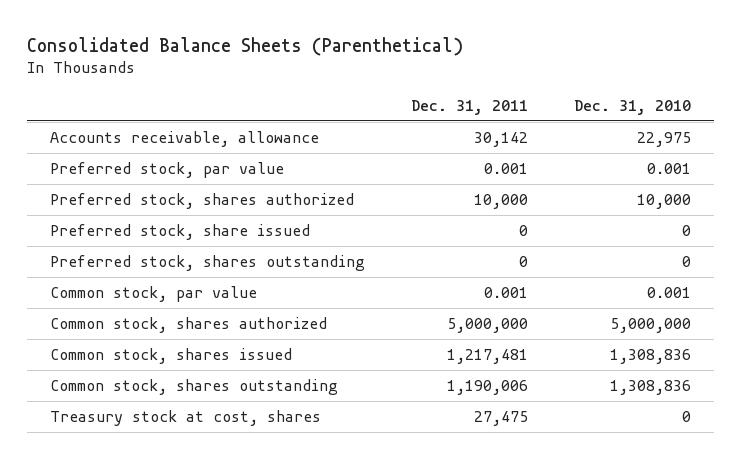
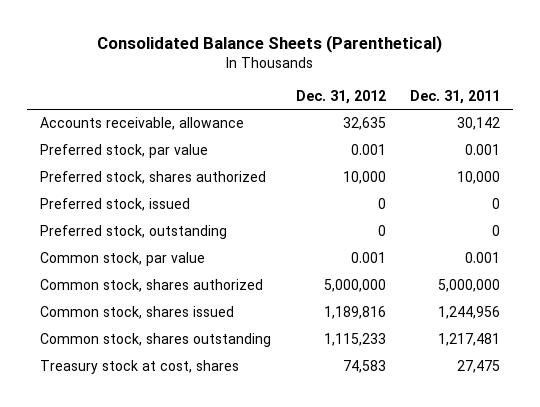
[573,99,691,115] Dec. 31, 2010 -> none
none -> [295,90,386,105] Dec. 31, 2012
[49,224,310,241] Preferred stock, share issued -> [39,198,190,212] Preferred stock, issued
[49,255,365,272] Preferred stock, shares outstanding -> [39,225,227,240] Preferred stock, outstanding
[446,349,528,365] 1,217,481 -> [438,306,501,320] 1,244,956
[446,380,528,396] 1,190,006 -> [438,333,501,347] 1,217,481

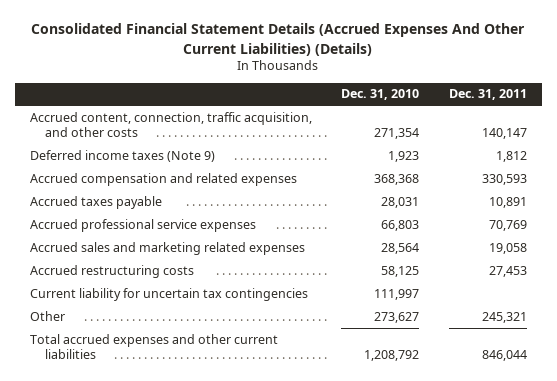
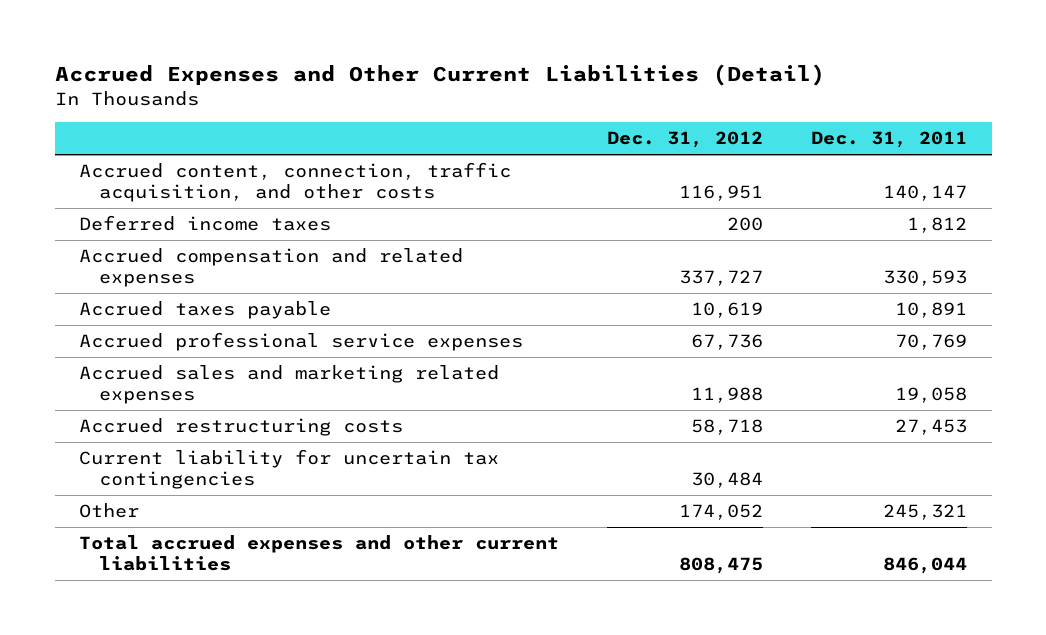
[31,23,526,56] Consolidated Financial Statement Details (Accrued Expenses And Other Current Liabilities) (Details) -> [54,64,825,87] Accrued Expenses and Other Current Liabilities (Detail)
[341,89,420,101] Dec. 31, 2010 -> none
none -> [607,131,764,149] Dec. 31, 2012
[29,149,215,162] Deferred income taxes (Note 9) -> [78,215,331,232] Deferred income taxes

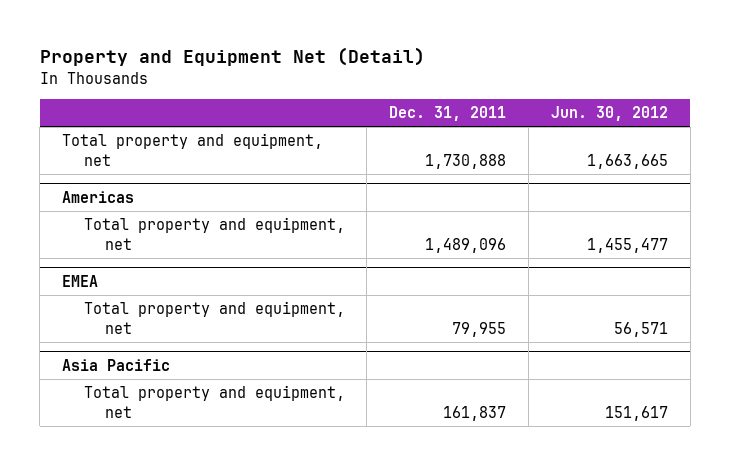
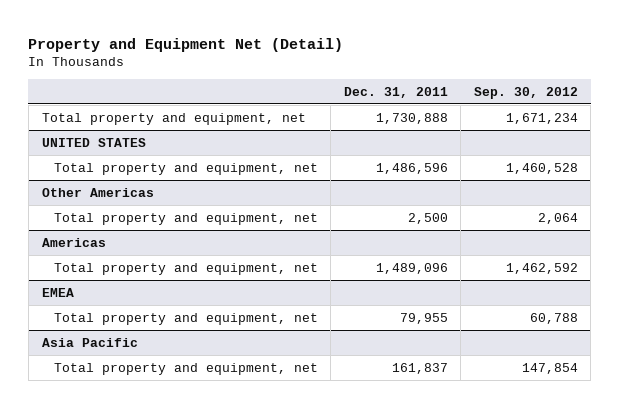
[550,106,668,122] Jun. 30, 2012 -> none
none -> [473,86,578,99] Sep. 30, 2012
none -> [41,137,146,147] UNITED STATES
none -> [53,162,318,175] Total property and equipment, net
none -> [41,187,154,197] Other Americas
none -> [53,212,318,225] Total property and equipment, net

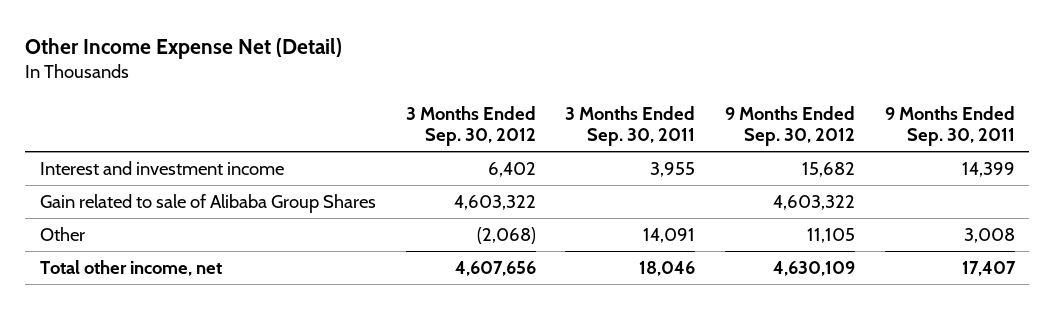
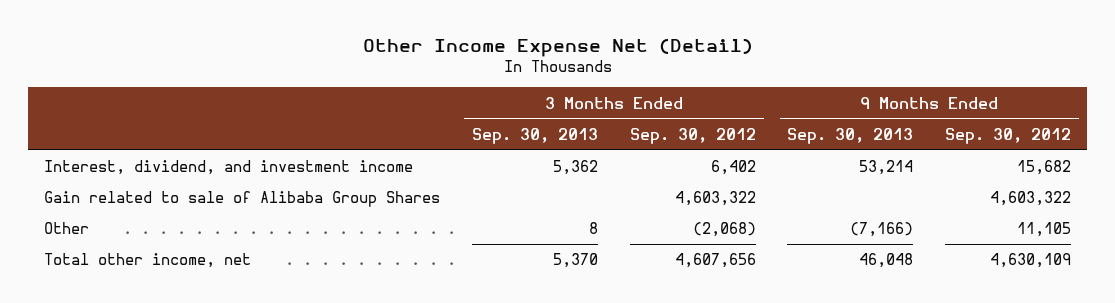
[565,105,696,147] 3 Months Ended Sep. 30, 2011 -> none
[884,105,1015,147] 9 Months Ended Sep. 30, 2011 -> none
none -> [471,127,598,144] Sep. 30, 2013
none -> [787,127,914,144] Sep. 30, 2013
[40,160,285,175] Interest and investment income -> [44,160,414,176] Interest, dividend, and investment income

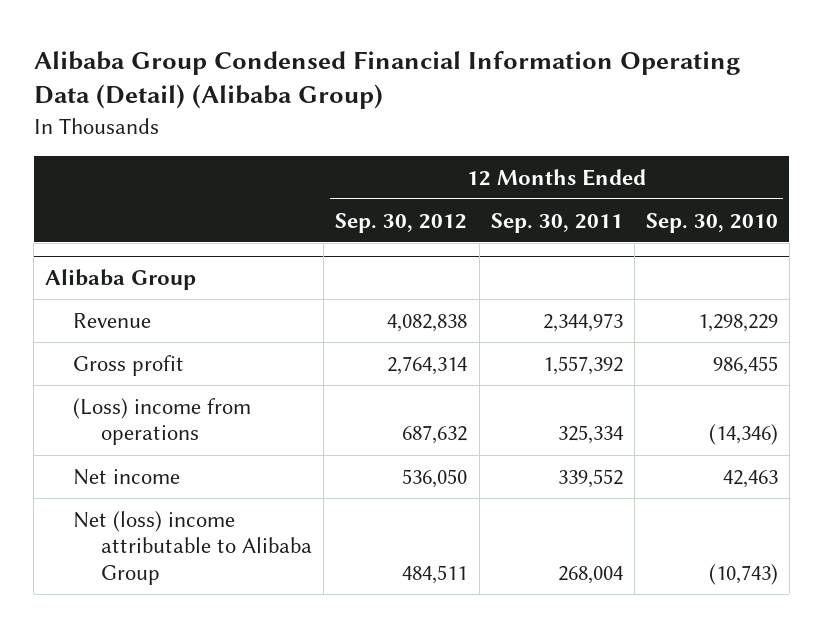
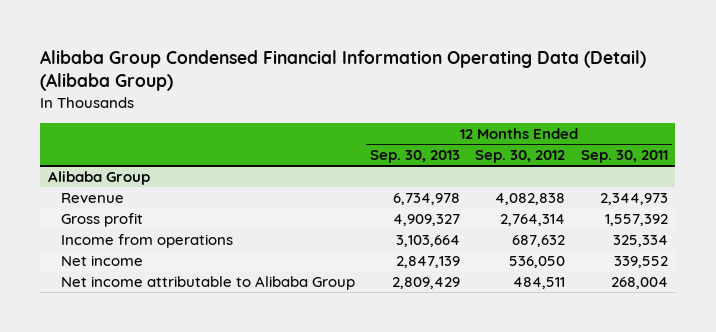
[645,212,778,233] Sep. 30, 2010 -> none
none -> [369,150,460,164] Sep. 30, 2013
[73,397,252,446] (Loss) income from operations -> [60,233,233,248] Income from operations
[73,510,313,586] Net (loss) income attributable to Alibaba Group -> [60,275,355,290] Net income attributable to Alibaba Group

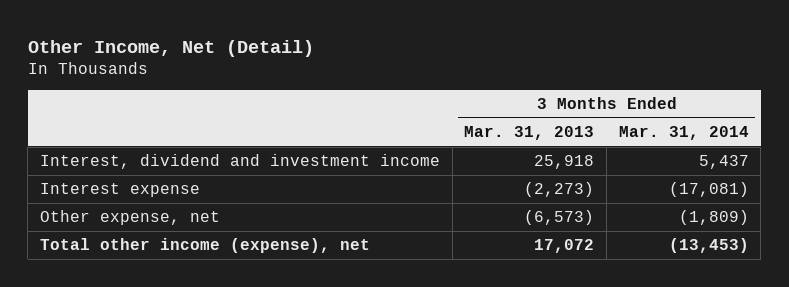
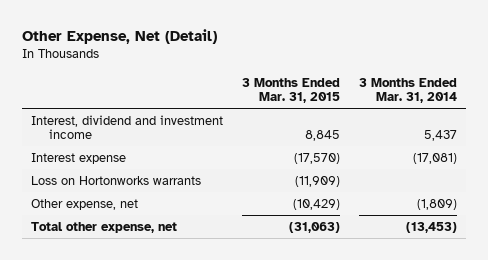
[27,39,314,57] Other Income, Net (Detail) -> [21,29,217,45] Other Expense, Net (Detail)
[464,125,595,140] Mar. 31, 2013 -> none
none -> [242,77,341,104] 3 Months Ended Mar. 31, 2015
none -> [31,175,202,185] Loss on Hortonworks warrants
[40,238,371,254] Total other income (expense), net -> [31,221,178,233] Total other expense, net

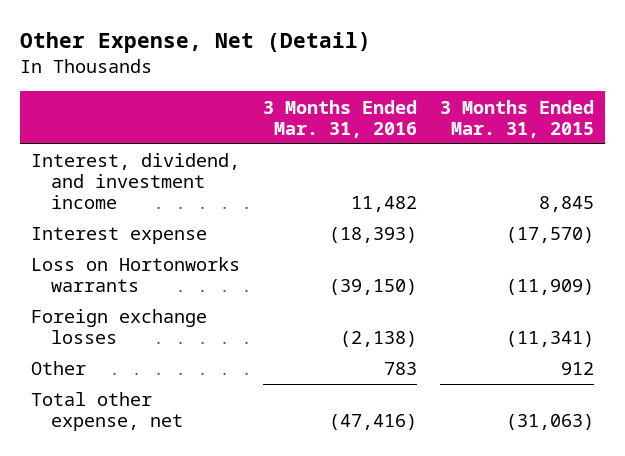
[358,77,457,104] 3 Months Ended Mar. 31, 2014 -> none
none -> [263,99,418,138] 3 Months Ended Mar. 31, 2016
[31,114,224,140] Interest, dividend and investment income -> [31,153,241,210] Interest, dividend, and investment income
none -> [31,309,208,345] Foreign exchange losses
[31,198,139,210] Other expense, net -> [31,361,87,376] Other
[293,198,341,210] (10,429) -> [561,362,595,376] 912

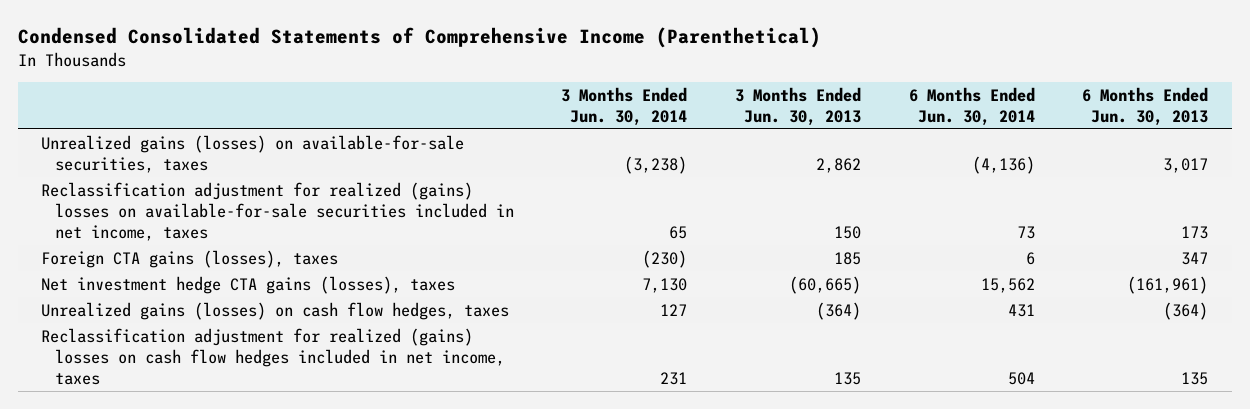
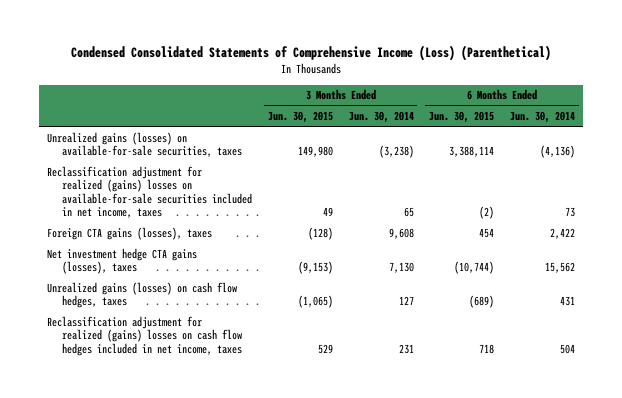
[17,27,821,49] Condensed Consolidated Statements of Comprehensive Income (Parenthetical) -> [71,45,552,62] Condensed Consolidated Statements of Comprehensive Income (Loss) (Parenthetical)
[735,86,862,126] 3 Months Ended Jun. 30, 2013 -> none
[1082,86,1209,126] 6 Months Ended Jun. 30, 2013 -> none
none -> [267,111,333,124] Jun. 30, 2015
none -> [429,111,495,124] Jun. 30, 2015
[642,249,688,268] (230) -> [388,227,414,239] 9,608
[1025,251,1035,265] 6 -> [550,227,576,239] 2,422

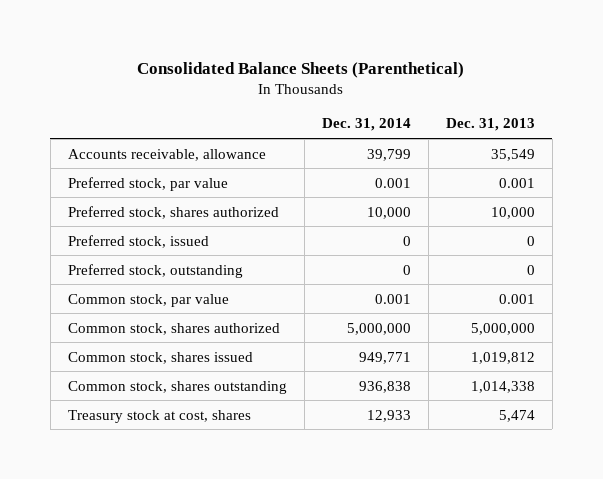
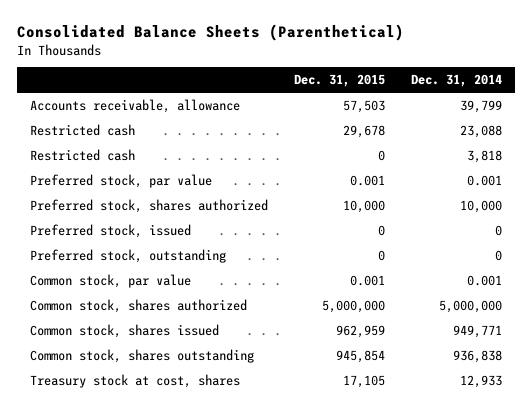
[445,118,535,132] Dec. 31, 2013 -> none
none -> [293,74,385,88] Dec. 31, 2015
none -> [30,123,136,136] Restricted cash
none -> [30,148,136,161] Restricted cash

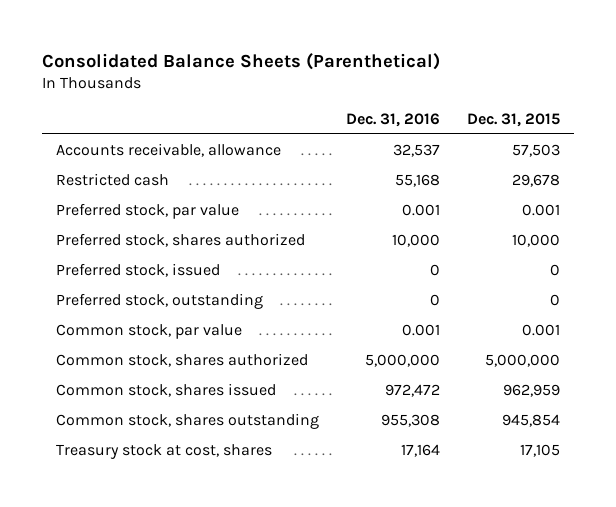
[410,74,502,88] Dec. 31, 2014 -> none
none -> [346,113,441,128] Dec. 31, 2016
[30,148,136,161] Restricted cash -> none

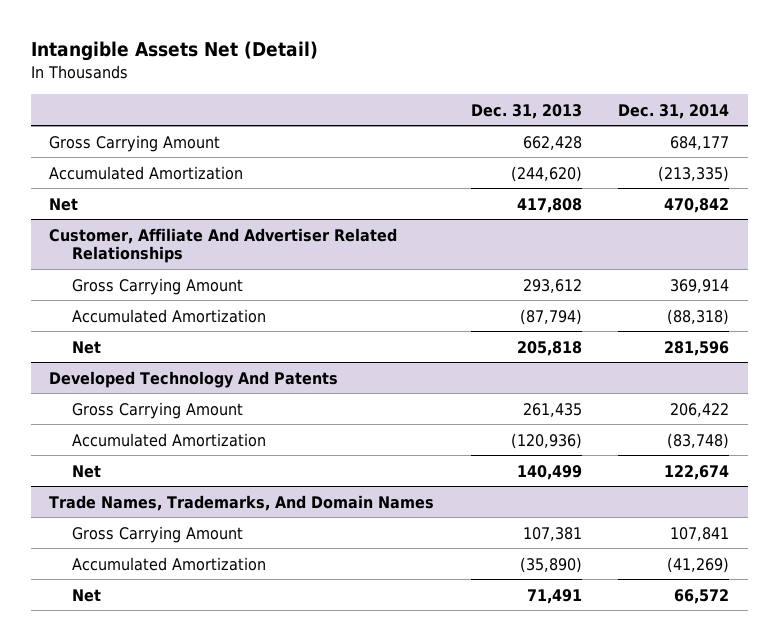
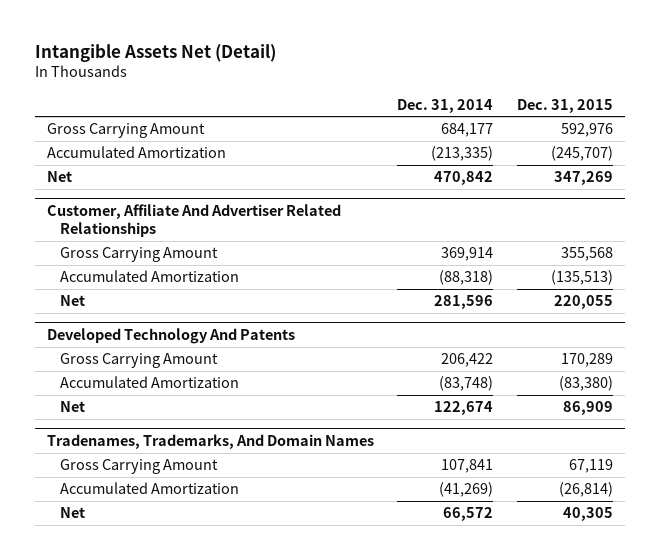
[470,103,582,119] Dec. 31, 2013 -> none
none -> [517,98,614,113] Dec. 31, 2015
[49,494,435,511] Trade Names, Trademarks, And Domain Names -> [46,433,374,449] Tradenames, Trademarks, And Domain Names

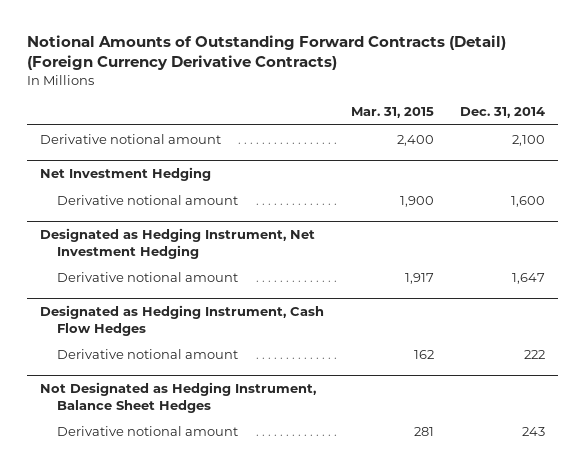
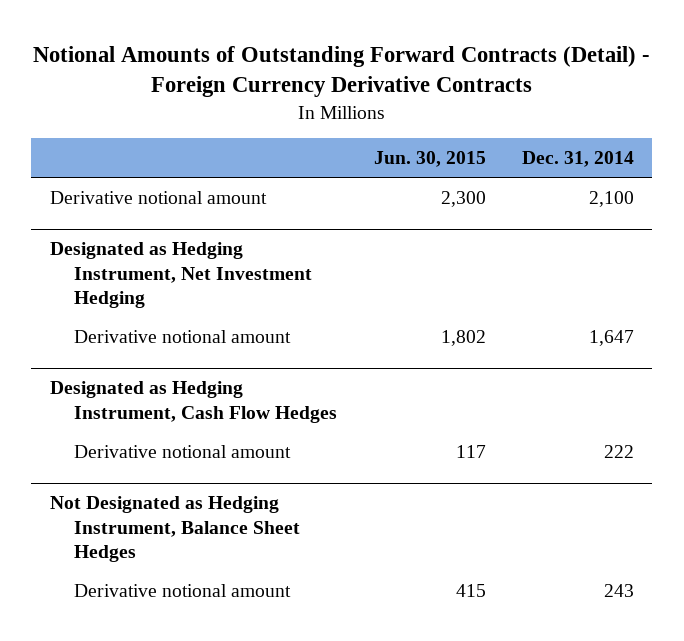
[26,35,506,71] Notional Amounts of Outstanding Forward Contracts (Detail) (Foreign Currency Derivative Contracts) -> [32,45,650,98] Notional Amounts of Outstanding Forward Contracts (Detail) - Foreign Currency Derivative Contracts
[350,106,434,118] Mar. 31, 2015 -> none
none -> [373,150,486,167] Jun. 30, 2015
[40,167,212,182] Net Investment Hedging -> none
[56,194,238,205] Derivative notional amount -> none

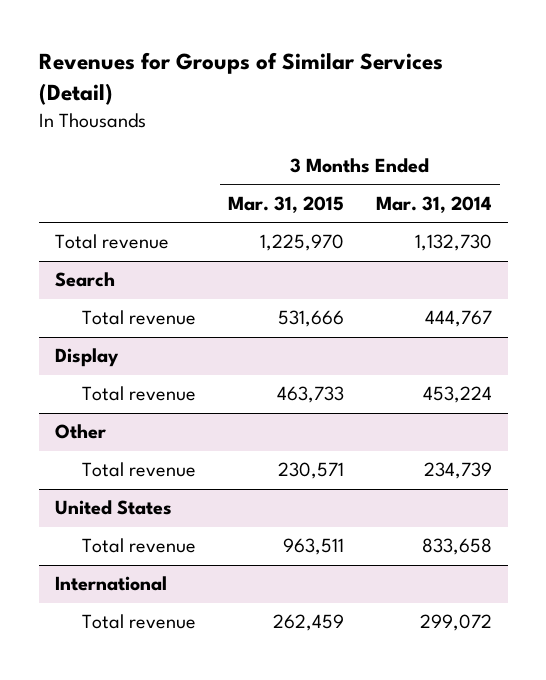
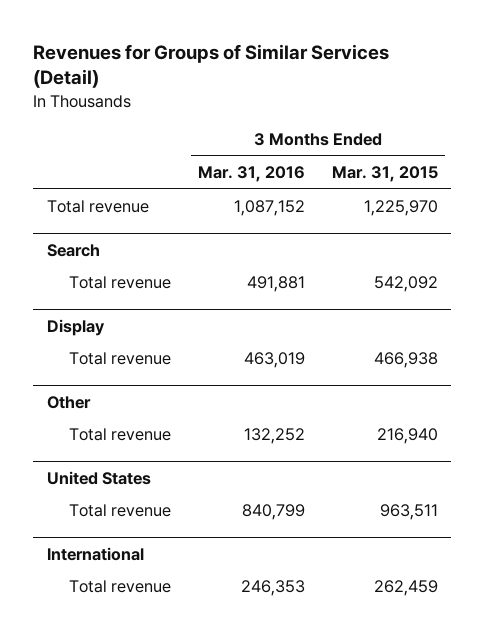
[375,196,492,214] Mar. 31, 2014 -> none
none -> [198,166,306,183] Mar. 31, 2016
[277,310,344,328] 531,666 -> [373,276,438,293] 542,092
[276,386,344,404] 463,733 -> [373,352,438,369] 466,938
[277,462,344,480] 230,571 -> [376,428,438,445] 216,940

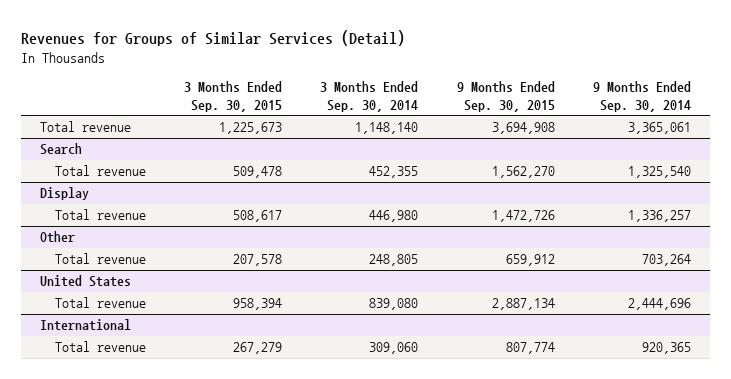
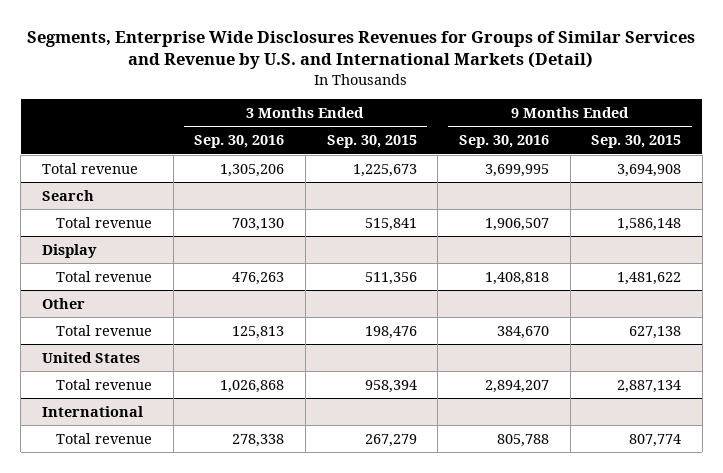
[21,29,406,46] Revenues for Groups of Similar Services (Detail) -> [27,30,696,70] Segments, Enterprise Wide Disclosures Revenues for Groups of Similar Services and Revenue by U.S. and International Markets (Detail)
[320,81,419,113] 3 Months Ended Sep. 30, 2014 -> none
[593,81,692,113] 9 Months Ended Sep. 30, 2014 -> none
none -> [194,135,285,149] Sep. 30, 2016
none -> [458,135,549,149] Sep. 30, 2016
[233,166,283,179] 509,478 -> [364,217,417,231] 515,841
[491,166,555,179] 1,562,270 -> [617,217,682,231] 1,586,148
[233,210,283,223] 508,617 -> [364,271,417,285] 511,356
[491,210,555,223] 1,472,726 -> [617,271,682,285] 1,481,622
[233,254,283,267] 207,578 -> [364,325,417,339] 198,476
[505,254,555,267] 659,912 -> [629,325,682,339] 627,138

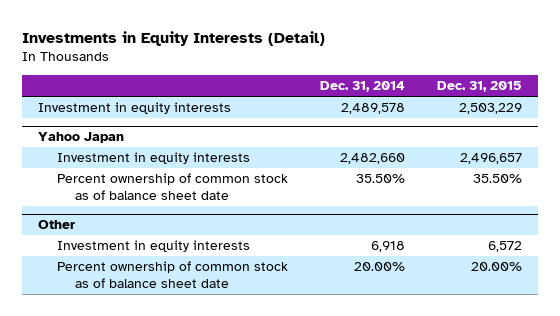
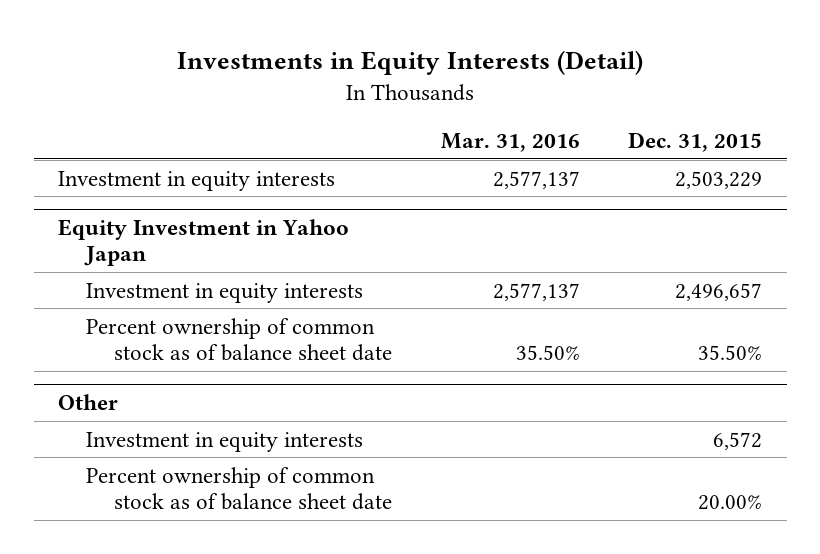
[319,81,405,93] Dec. 31, 2014 -> none
none -> [440,132,580,152] Mar. 31, 2016
[37,132,124,144] Yahoo Japan -> [57,218,349,267] Equity Investment in Yahoo Japan

